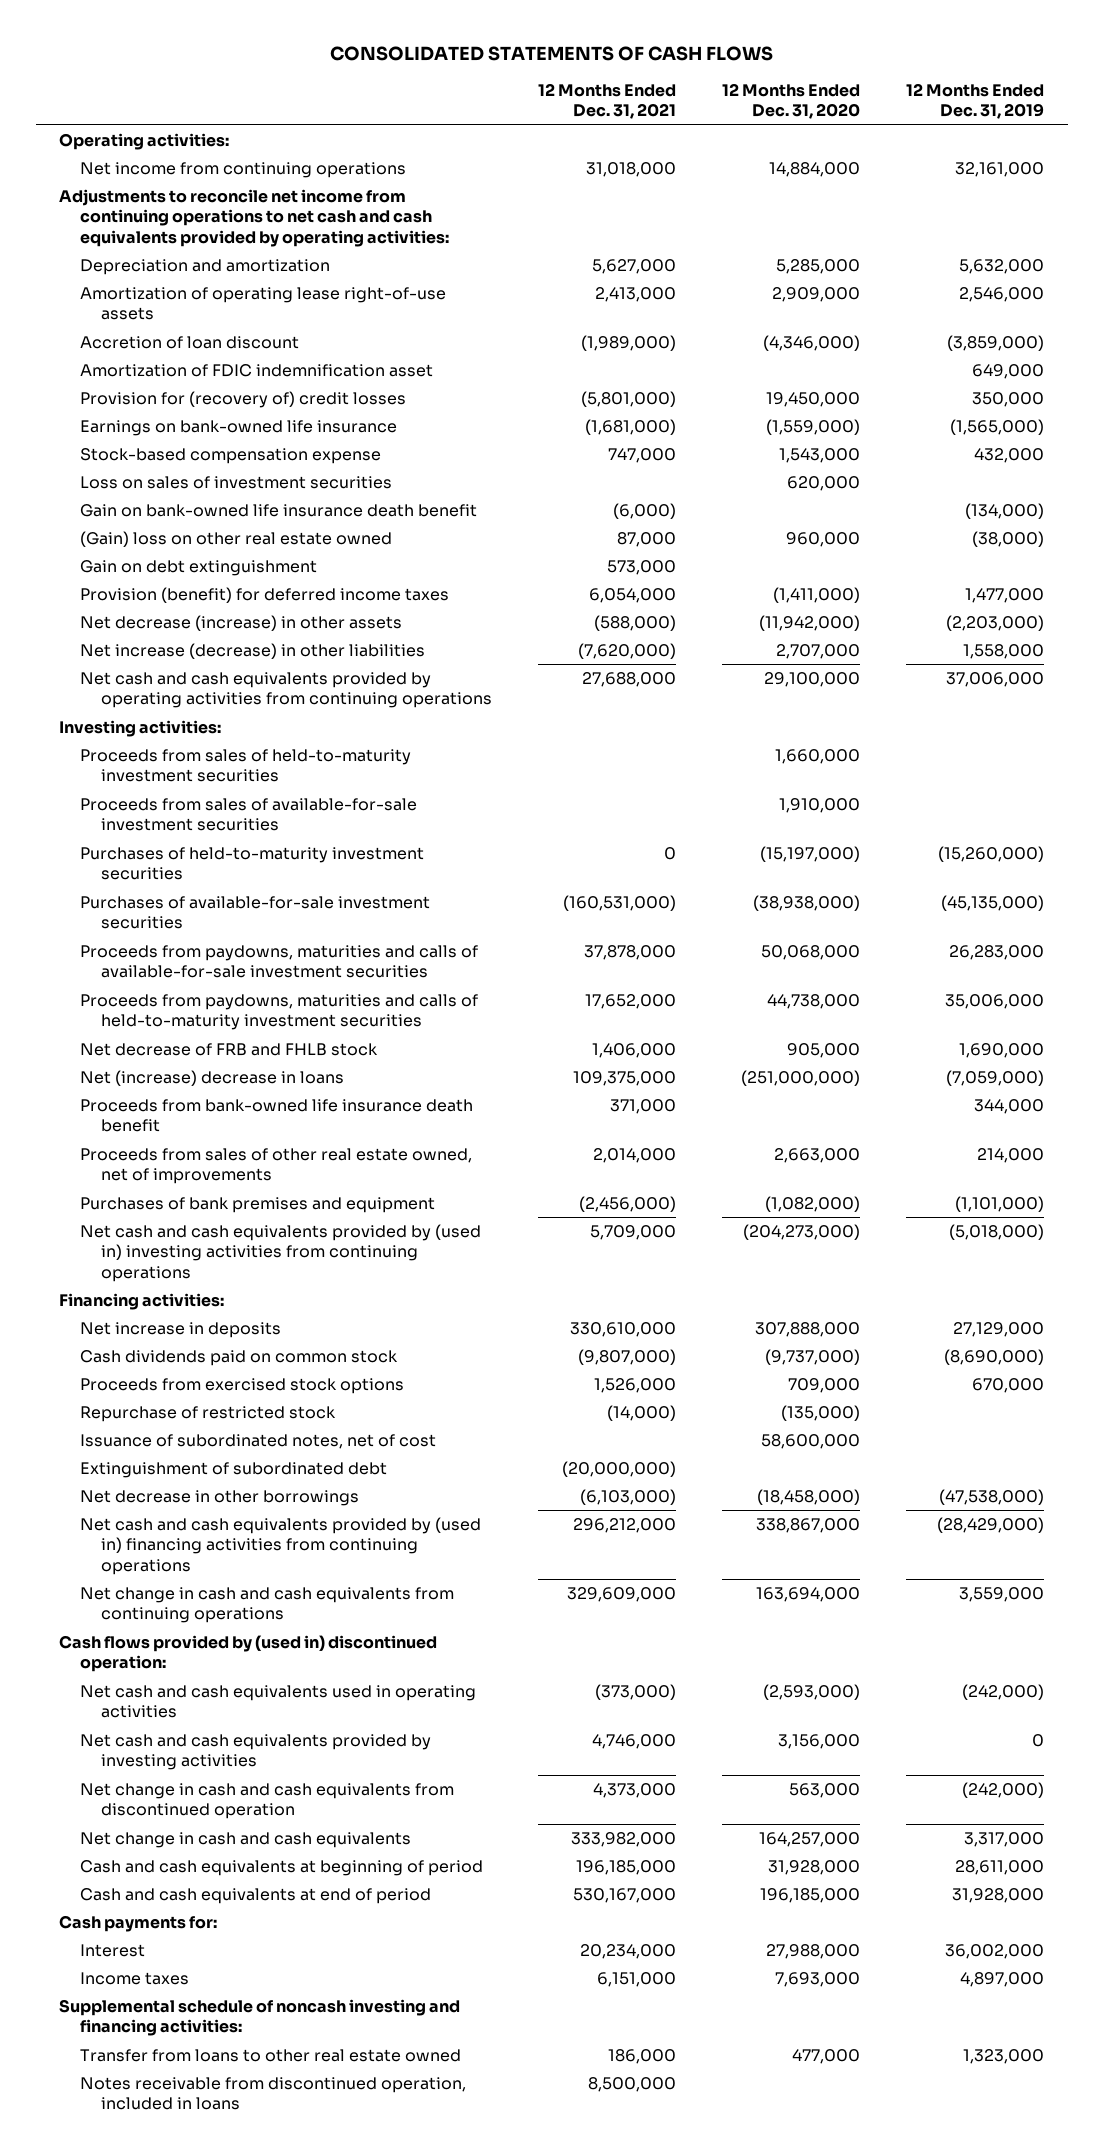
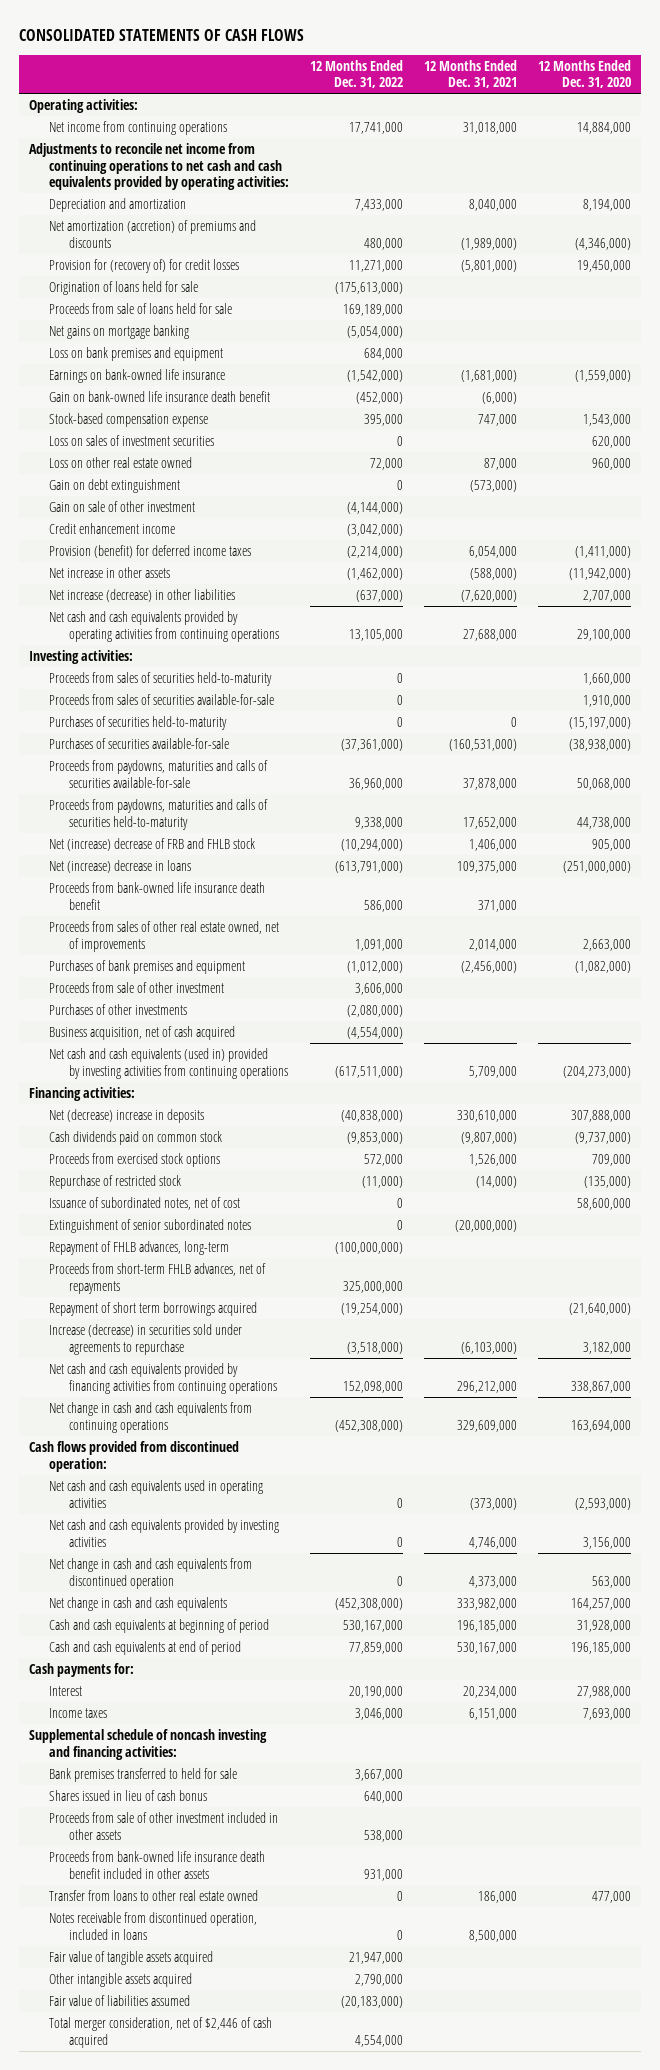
[906,83,1045,120] 12 Months Ended Dec. 31, 2019 -> none
none -> [309,59,403,89] 12 Months Ended Dec. 31, 2022
[80,286,447,321] Amortization of operating lease right-of-use assets -> none
[80,363,434,377] Amortization of FDIC indemnification asset -> none
[592,258,677,274] 5,627,000 -> [468,199,517,212] 8,040,000
[776,258,861,274] 5,285,000 -> [582,199,631,212] 8,194,000
[80,335,300,349] Accretion of loan discount -> [48,220,256,248] Net amortization (accretion) of premiums and discounts
[80,390,407,408] Provision for (recovery of) credit losses -> [48,259,239,274] Provision for (recovery of) for credit losses
none -> [48,281,198,296] Origination of loans held for sale
none -> [48,303,232,315] Proceeds from sale of loans held for sale
none -> [48,325,189,340] Net gains on mortgage banking
none -> [48,347,223,362] Loss on bank premises and equipment
[80,503,478,517] Gain on bank-owned life insurance death benefit -> [48,391,270,403] Gain on bank-owned life insurance death benefit
[80,530,393,547] (Gain) loss on other real estate owned -> [48,457,192,469] Loss on other real estate owned
[607,559,677,575] 573,000 -> [469,480,517,493] (573,000)
none -> [48,501,195,513] Gain on sale of other investment
none -> [48,523,175,535] Credit enhancement income
[80,614,403,631] Net decrease (increase) in other assets -> [48,567,170,579] Net increase in other assets
[80,748,412,783] Proceeds from sales of held-to-maturity investment securities -> [48,672,272,687] Proceeds from sales of securities held-to-maturity
[80,797,418,832] Proceeds from sales of available-for-sale investment securities -> [48,694,274,706] Proceeds from sales of securities available-for-sale
[80,846,425,881] Purchases of held-to-maturity investment securities -> [48,716,227,731] Purchases of securities held-to-maturity
[80,895,431,930] Purchases of available-for-sale investment securities -> [48,738,229,750] Purchases of securities available-for-sale
[80,944,479,979] Proceeds from paydowns, maturities and calls of available-for-sale investment securities -> [48,760,268,788] Proceeds from paydowns, maturities and calls of securities available-for-sale
[80,993,479,1031] Proceeds from paydowns, maturities and calls of held-to-maturity investment securities -> [48,799,268,830] Proceeds from paydowns, maturities and calls of securities held-to-maturity
[80,1042,379,1056] Net decrease of FRB and FHLB stock -> [48,838,255,852] Net (increase) decrease of FRB and FHLB stock
none -> [48,982,224,994] Proceeds from sale of other investment
none -> [48,1004,187,1016] Purchases of other investments
none -> [48,1026,235,1041] Business acquisition, net of cash acquired
[80,1223,482,1282] Net cash and cash equivalents provided by (used in) investing activities from continuing operations -> [48,1048,288,1079] Net cash and cash equivalents (used in) provided by investing activities from continuing operations
[80,1321,282,1338] Net increase in deposits -> [48,1109,204,1124] Net (decrease) increase in deposits
[80,1489,360,1506] Net decrease in other borrowings -> none
[80,1461,388,1478] Extinguishment of subordinated debt -> [48,1219,251,1234] Extinguishment of senior subordinated notes
none -> [48,1241,229,1256] Repayment of FHLB advances, long-term
none -> [48,1263,266,1294] Proceeds from short-term FHLB advances, net of repayments
none -> [48,1302,257,1317] Repayment of short term borrowings acquired
none -> [48,1324,242,1355] Increase (decrease) in securities sold under agreements to repurchase
[80,1516,482,1575] Net cash and cash equivalents provided by (used in) financing activities from continuing operations -> [48,1363,277,1394] Net cash and cash equivalents provided by financing activities from continuing operations
[58,1634,437,1673] Cash flows provided by (used in) discontinued operation: -> [29,1441,240,1472] Cash flows provided from discontinued operation:
none -> [48,1768,237,1783] Bank premises transferred to held for sale
none -> [48,1790,207,1802] Shares issued in lieu of cash bonus
none -> [48,1812,278,1840] Proceeds from sale of other investment included in other assets
none -> [48,1851,265,1879] Proceeds from bank-owned life insurance death benefit included in other assets
none -> [48,1951,213,1966] Fair value of tangible assets acquired
none -> [48,1973,192,1988] Other intangible assets acquired
none -> [48,1995,190,2007] Fair value of liabilities assumed
none -> [48,2017,272,2048] Total merger consideration, net of $2,446 of cash acquired

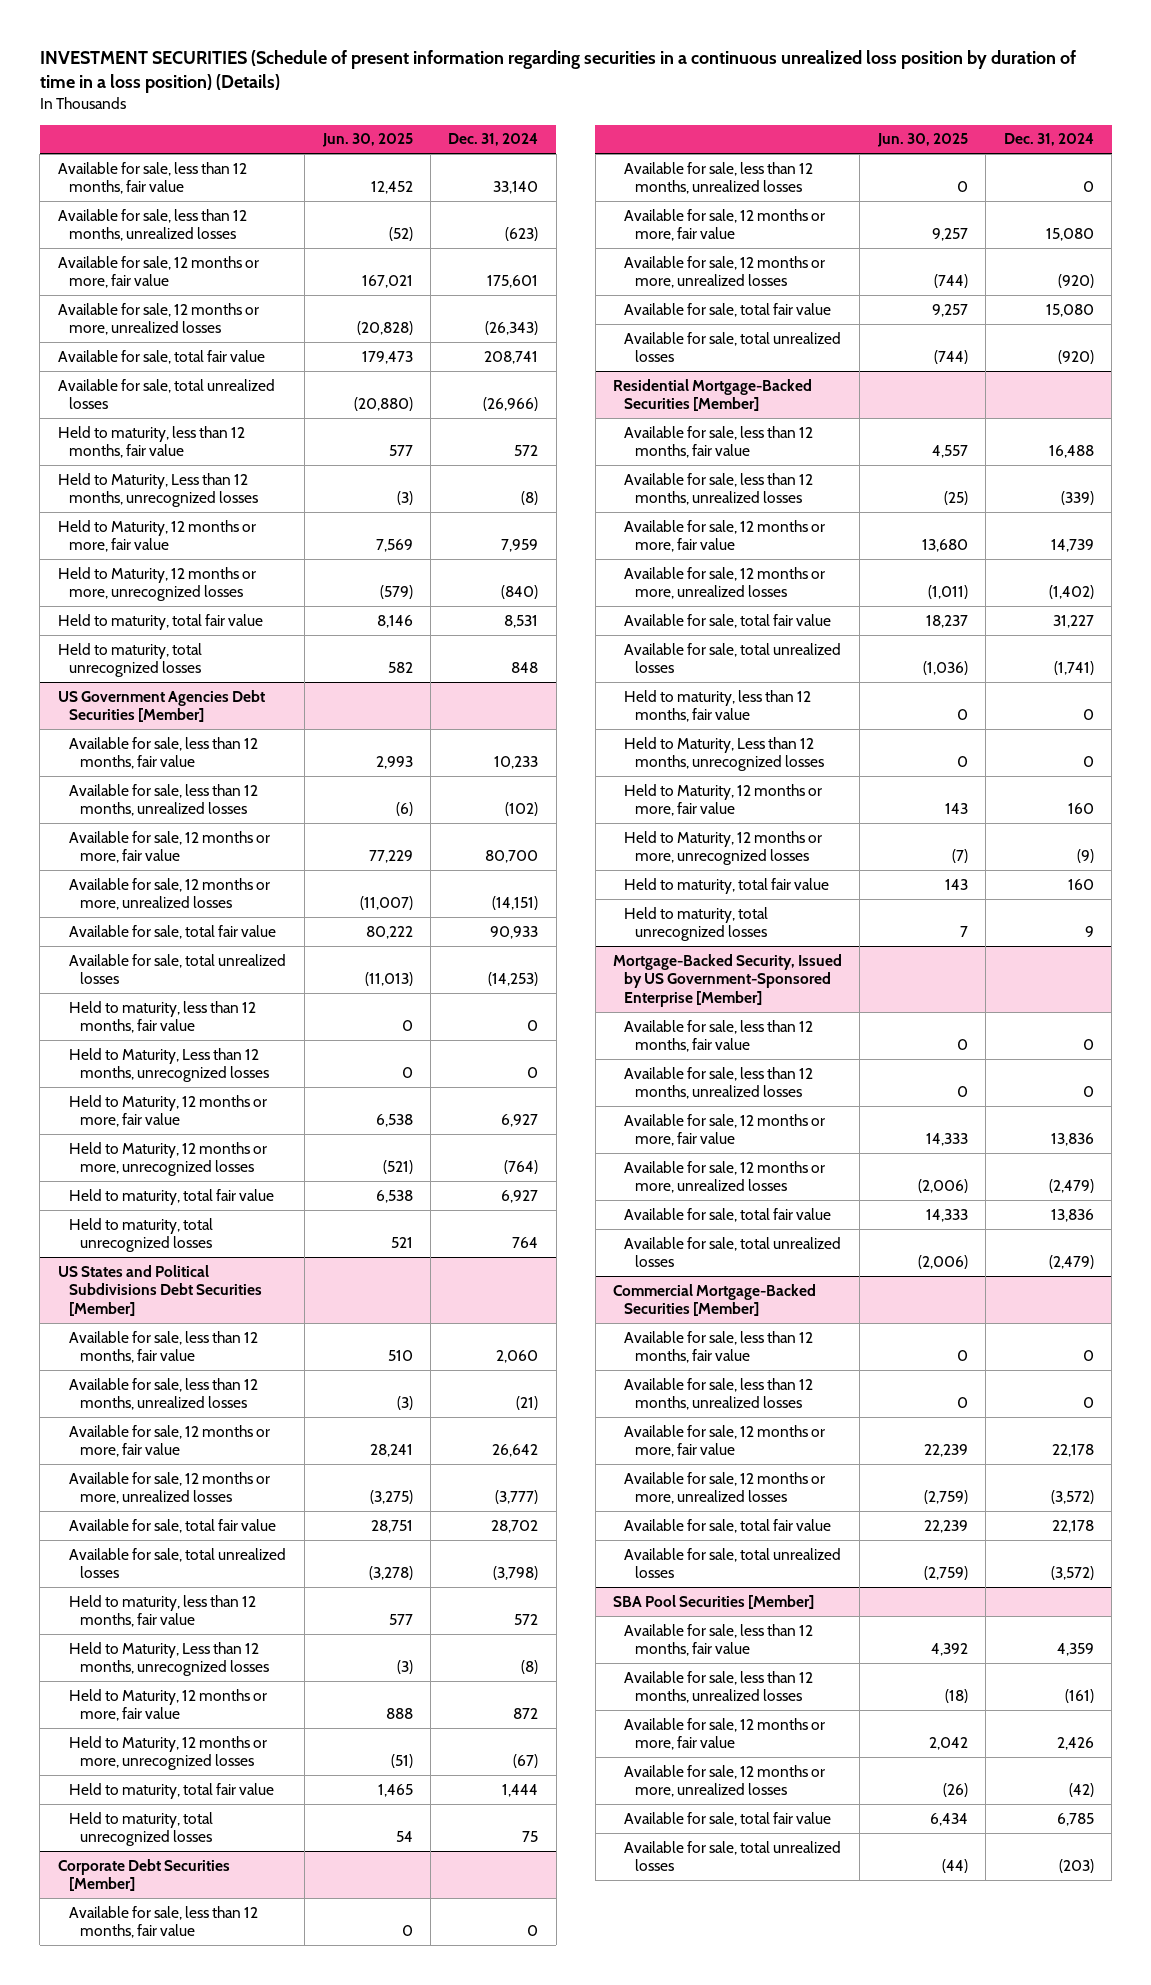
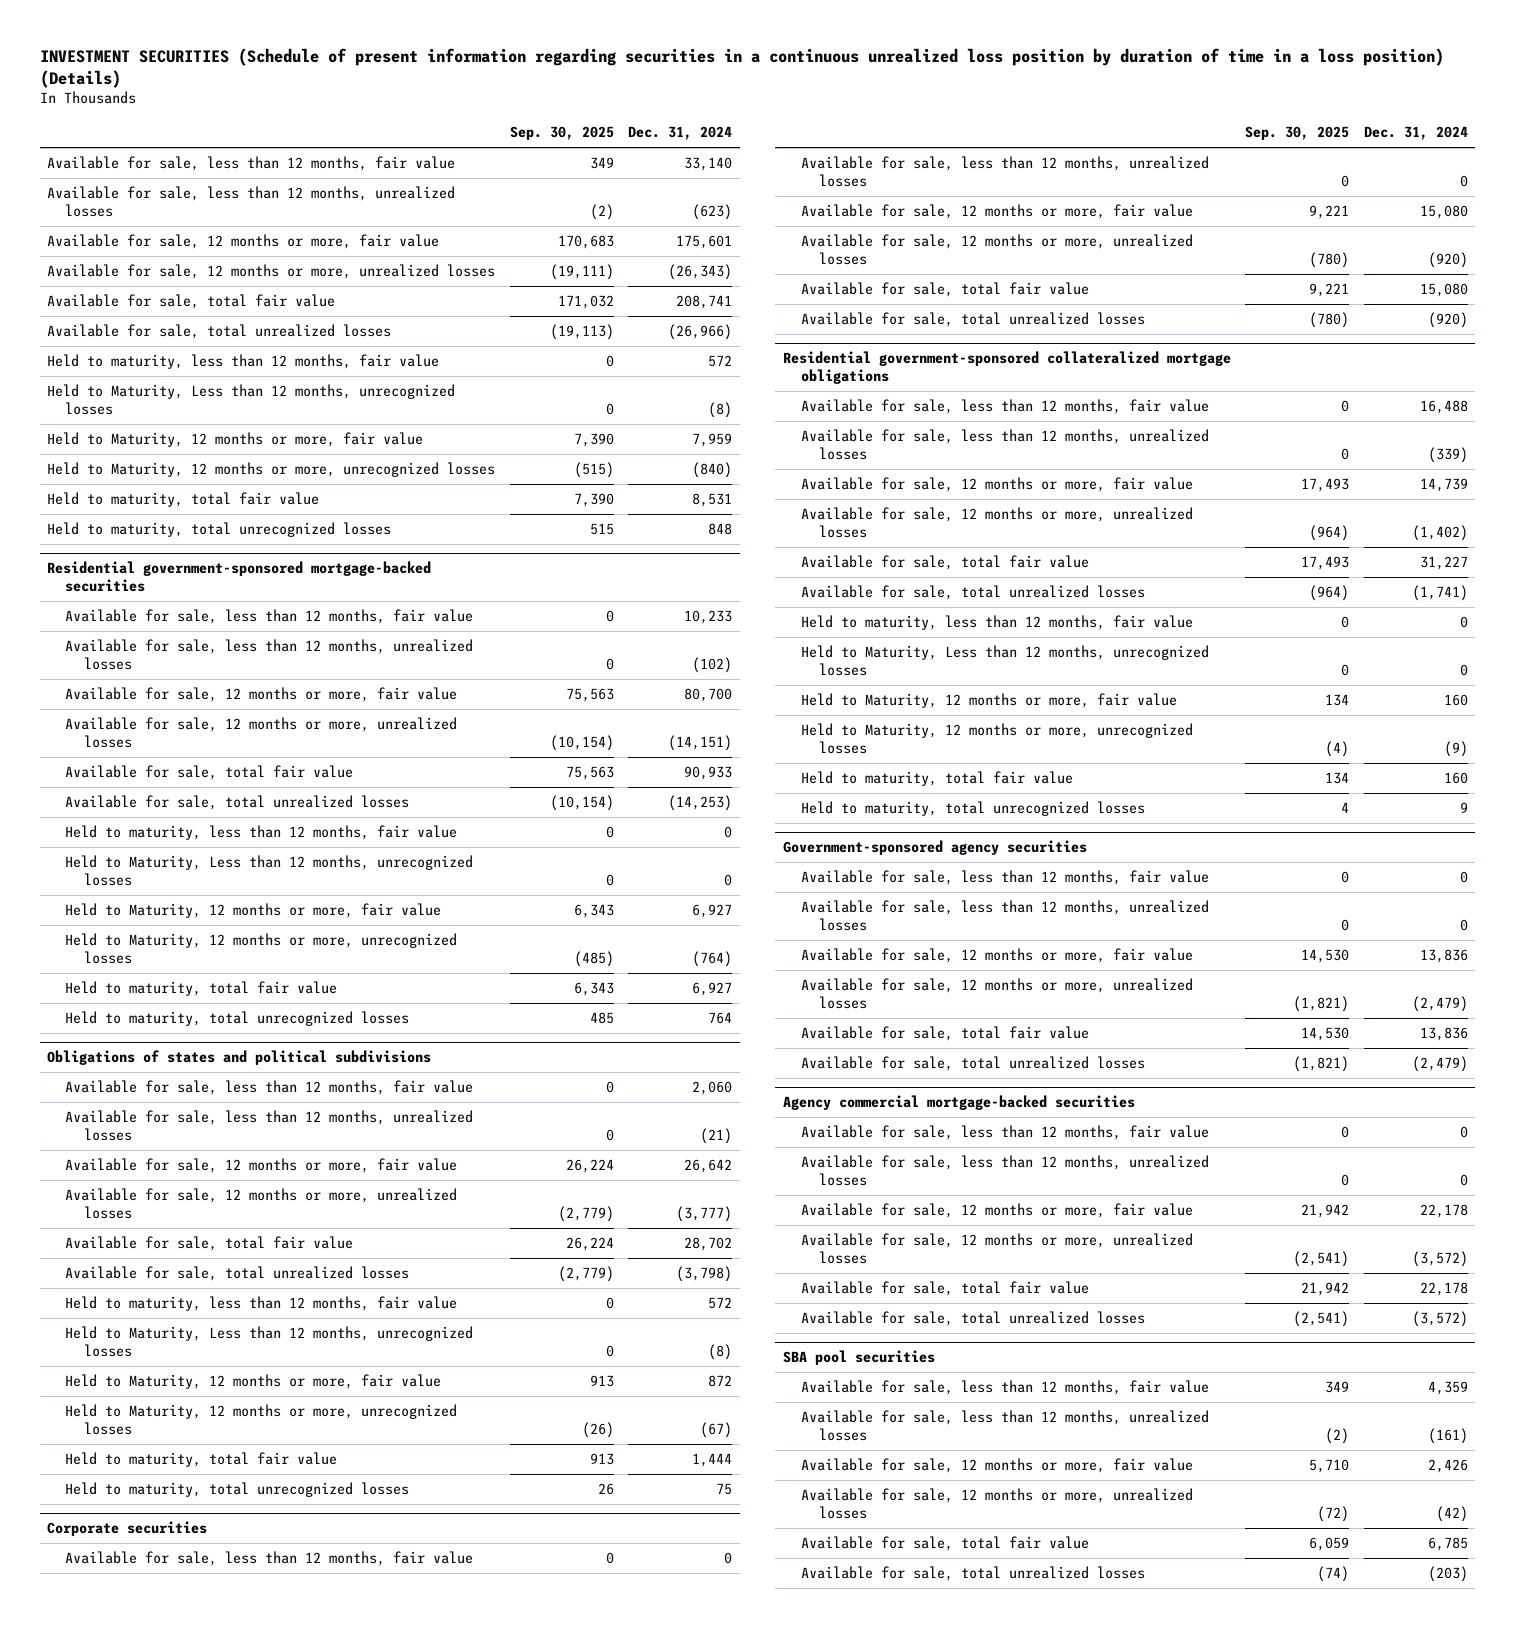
[321,133,413,148] Jun. 30, 2025 -> none
none -> [509,126,614,141] Sep. 30, 2025
[57,689,265,723] US Government Agencies Debt Securities [Member] -> [47,560,432,593] Residential government-sponsored mortgage-backed securities
[57,1264,262,1316] US States and Political Subdivisions Debt Securities [Member] -> [47,1049,432,1065] Obligations of states and political subdivisions
[57,1858,230,1892] Corporate Debt Securities [Member] -> [47,1520,208,1536] Corporate securities
[613,378,813,412] Residential Mortgage-Backed Securities [Member] -> [782,350,1231,385] Residential government-sponsored collateralized mortgage obligations
[613,953,843,1007] Mortgage-Backed Security, Issued by US Government-Sponsored Enterprise [Member] -> [782,839,1087,855] Government-sponsored agency securities
[613,1283,817,1317] Commercial Mortgage-Backed Securities [Member] -> [782,1094,1135,1110] Agency commercial mortgage-backed securities
[613,1594,815,1609] SBA Pool Securities [Member] -> [782,1349,935,1365] SBA pool securities

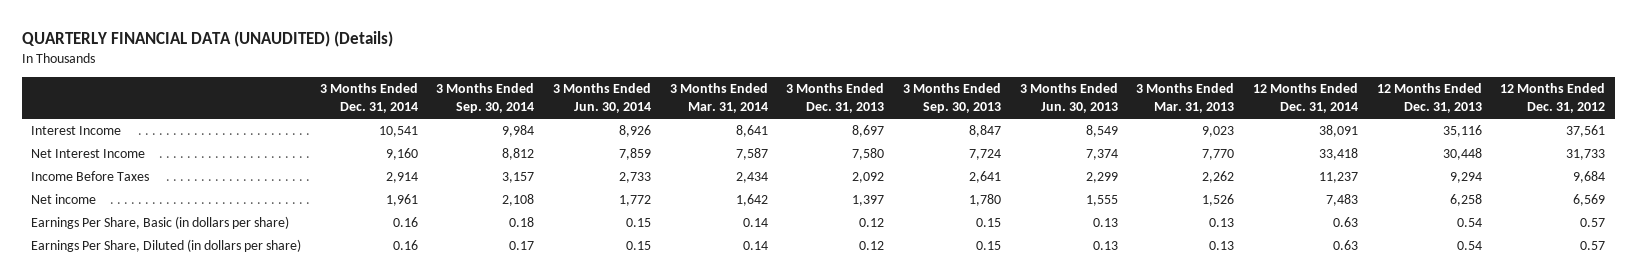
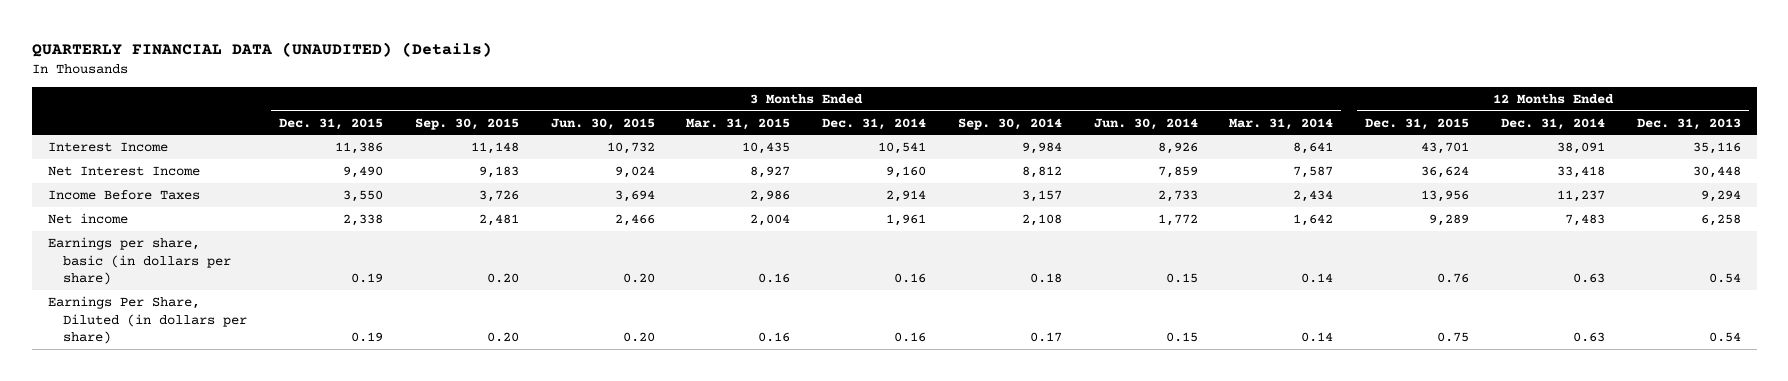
[786,83,885,113] 3 Months Ended Dec. 31, 2013 -> none
[902,83,1001,113] 3 Months Ended Sep. 30, 2013 -> none
[1019,83,1118,113] 3 Months Ended Jun. 30, 2013 -> none
[1136,83,1235,113] 3 Months Ended Mar. 31, 2013 -> none
[1500,83,1606,113] 12 Months Ended Dec. 31, 2012 -> none
none -> [279,117,384,130] Dec. 31, 2015
none -> [414,117,519,130] Sep. 30, 2015
none -> [550,117,655,130] Jun. 30, 2015
none -> [686,117,791,130] Mar. 31, 2015
none -> [1365,117,1470,130] Dec. 31, 2015
[30,216,289,230] Earnings Per Share, Basic (in dollars per share) -> [47,236,232,286] Earnings per share, basic (in dollars per share)

